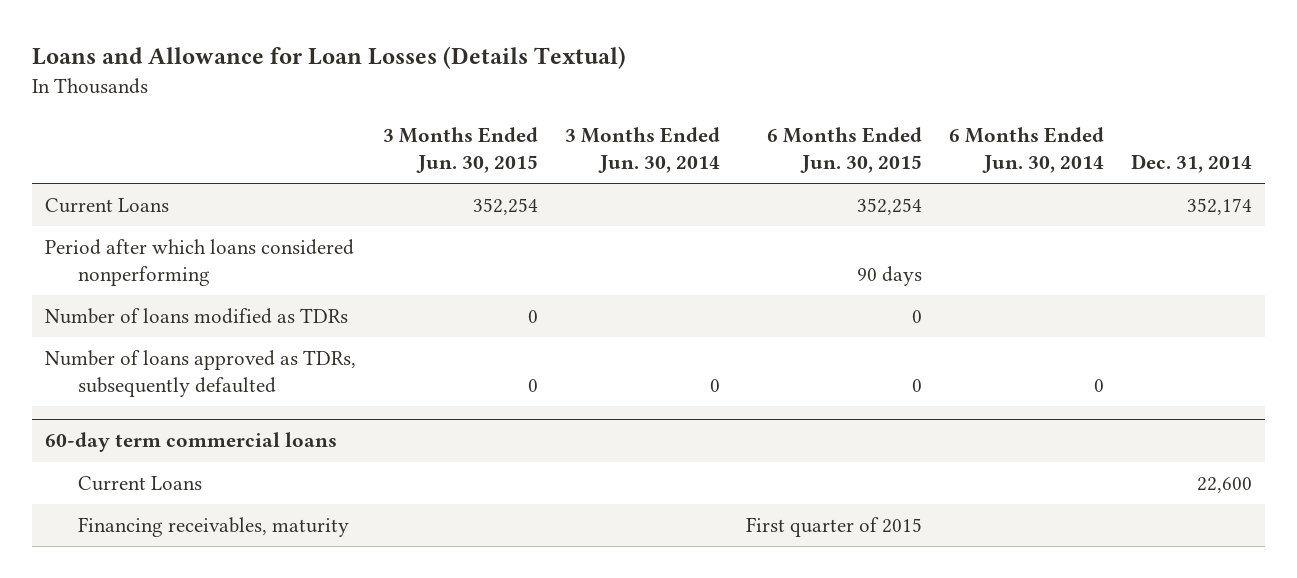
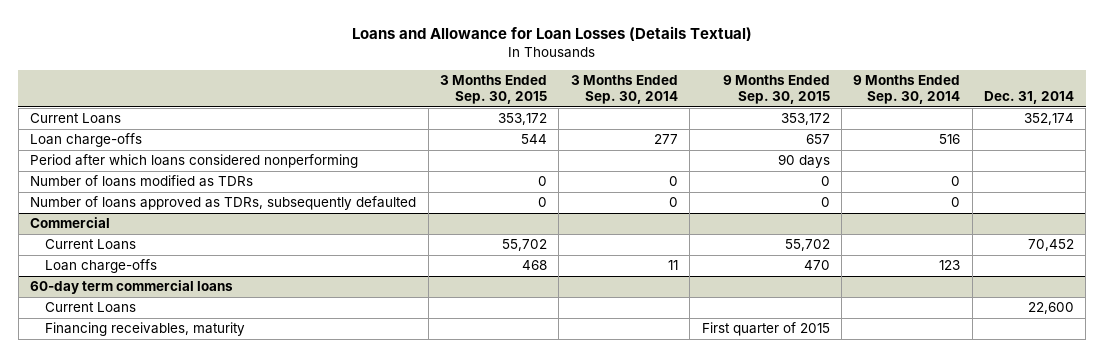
[382,126,538,173] 3 Months Ended Jun. 30, 2015 -> none
[564,126,720,173] 3 Months Ended Jun. 30, 2014 -> none
[767,126,923,173] 6 Months Ended Jun. 30, 2015 -> none
[948,126,1104,173] 6 Months Ended Jun. 30, 2014 -> none
none -> [440,75,548,105] 3 Months Ended Sep. 30, 2015
none -> [570,75,678,105] 3 Months Ended Sep. 30, 2014
none -> [722,75,830,105] 9 Months Ended Sep. 30, 2015
none -> [853,75,961,105] 9 Months Ended Sep. 30, 2014
none -> [30,133,143,148] Loan charge-offs
none -> [30,217,111,229] Commercial
none -> [45,239,137,251] Current Loans
none -> [45,259,158,274] Loan charge-offs

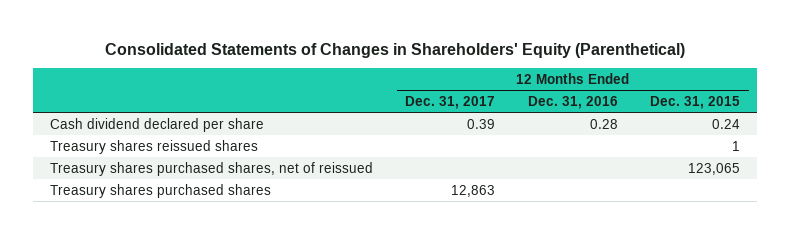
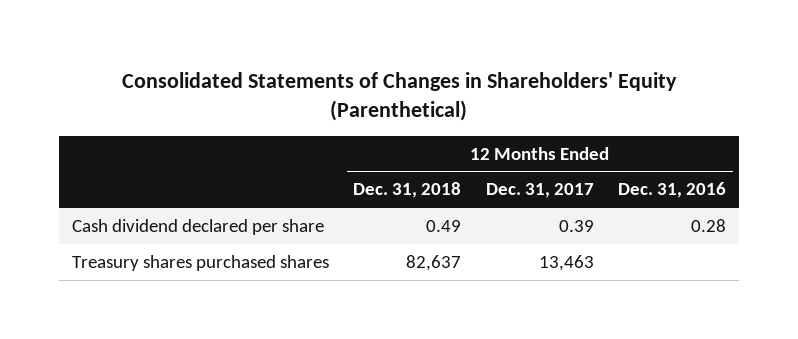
[650,95,741,109] Dec. 31, 2015 -> none
none -> [353,182,462,199] Dec. 31, 2018
[49,139,258,154] Treasury shares reissued shares -> none
[49,161,373,176] Treasury shares purchased shares, net of reissued -> none
[451,184,496,197] 12,863 -> [538,254,594,271] 13,463

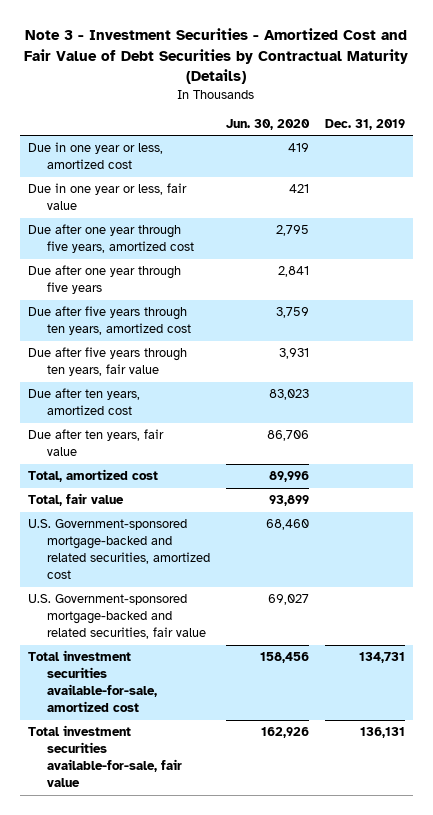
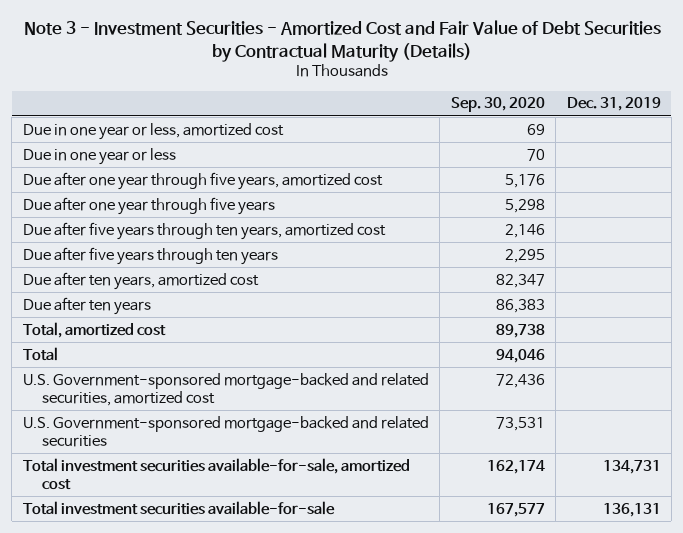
[226,119,311,131] Jun. 30, 2020 -> none
none -> [450,97,545,113] Sep. 30, 2020
[27,183,187,211] Due in one year or less, fair value -> [22,147,176,165] Due in one year or less
[27,347,187,377] Due after five years through ten years, fair value -> [22,246,278,265] Due after five years through ten years
[27,429,164,457] Due after ten years, fair value -> [22,296,151,315] Due after ten years
[27,493,124,507] Total, fair value -> [22,346,58,361] Total
[27,594,207,640] U.S. Government-sponsored mortgage-backed and related securities, fair value -> [22,415,429,448] U.S. Government-sponsored mortgage-backed and related securities
[27,725,183,788] Total investment securities available-for-sale, fair value -> [22,500,335,515] Total investment securities available-for-sale

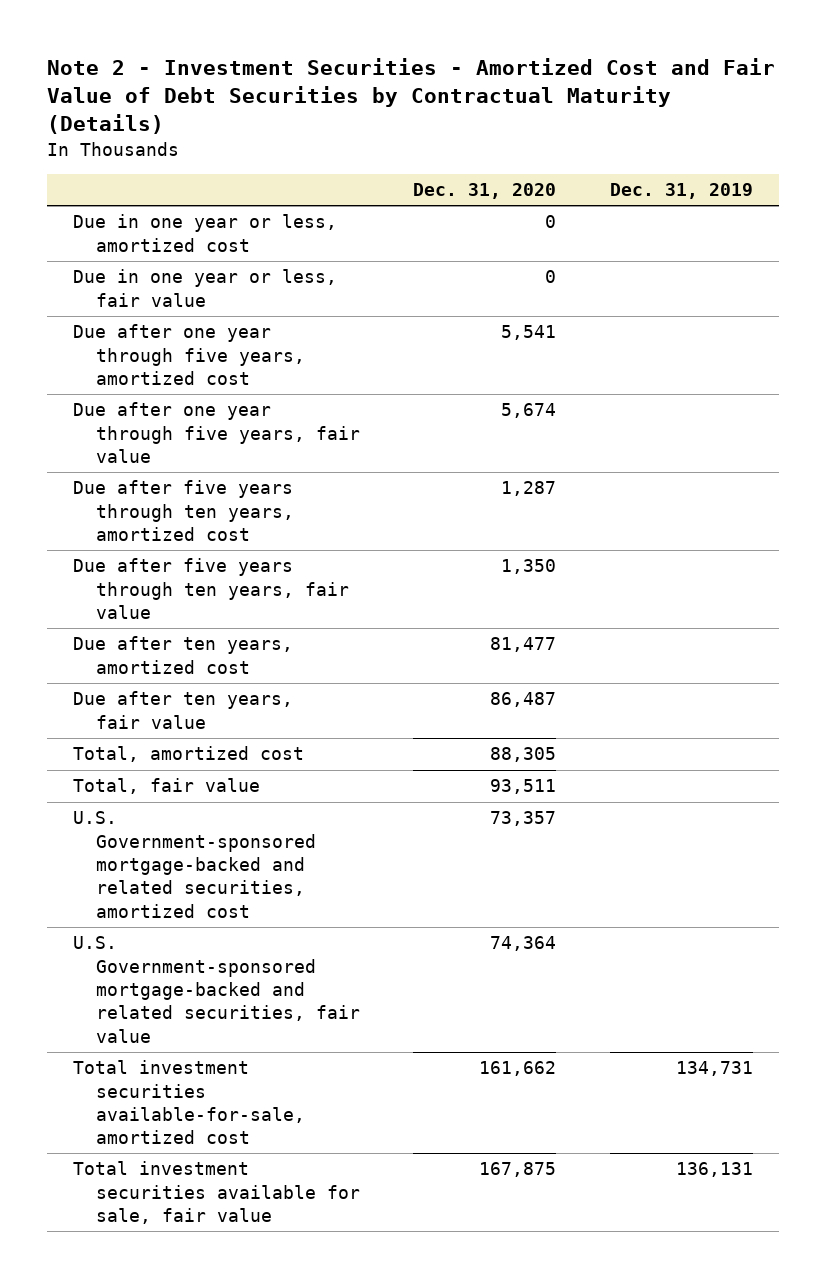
[23,20,661,62] Note 3 - Investment Securities - Amortized Cost and Fair Value of Debt Securities by Contractual Maturity (Details) -> [46,57,775,135] Note 2 - Investment Securities - Amortized Cost and Fair Value of Debt Securities by Contractual Maturity (Details)
[450,97,545,113] Sep. 30, 2020 -> none
none -> [413,183,557,200] Dec. 31, 2020
[22,147,176,165] Due in one year or less -> [73,269,338,307] Due in one year or less, fair value
[22,196,275,215] Due after one year through five years -> [73,402,360,464] Due after one year through five years, fair value
[22,246,278,265] Due after five years through ten years -> [73,558,349,620] Due after five years through ten years, fair value
[22,296,151,315] Due after ten years -> [73,691,294,729] Due after ten years, fair value
[22,346,58,361] Total -> [73,778,261,795] Total, fair value
[22,415,429,448] U.S. Government-sponsored mortgage-backed and related securities -> [73,936,360,1043] U.S. Government-sponsored mortgage-backed and related securities, fair value
[22,500,335,515] Total investment securities available-for-sale -> [73,1161,360,1225] Total investment securities available for sale, fair value

